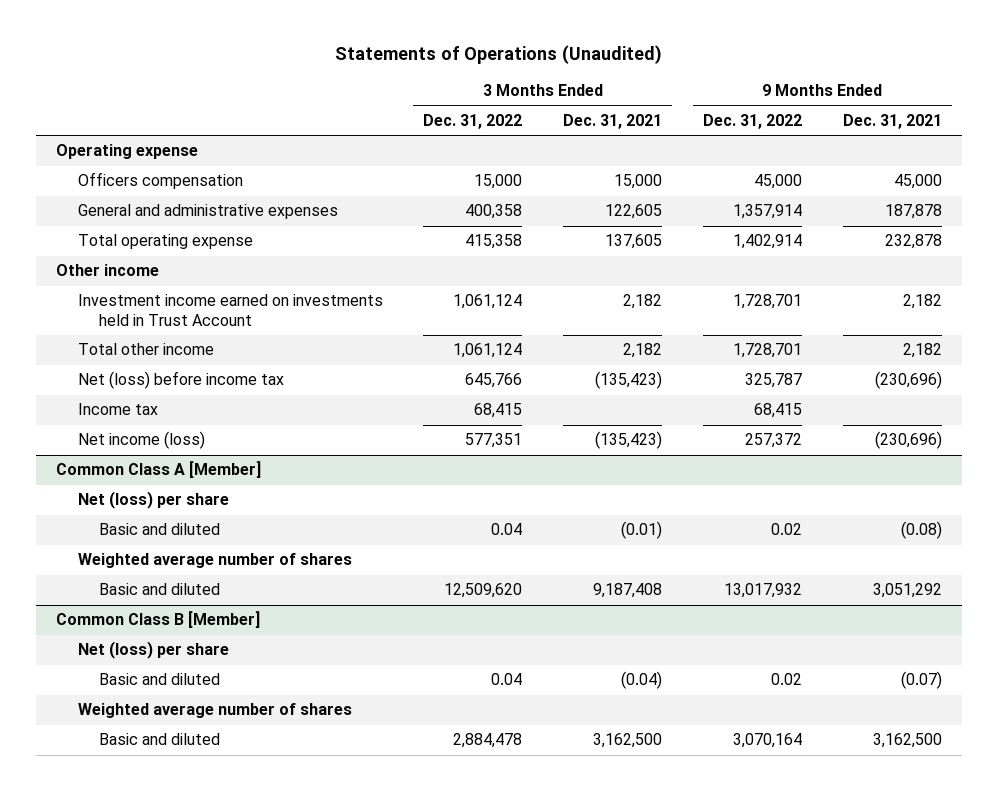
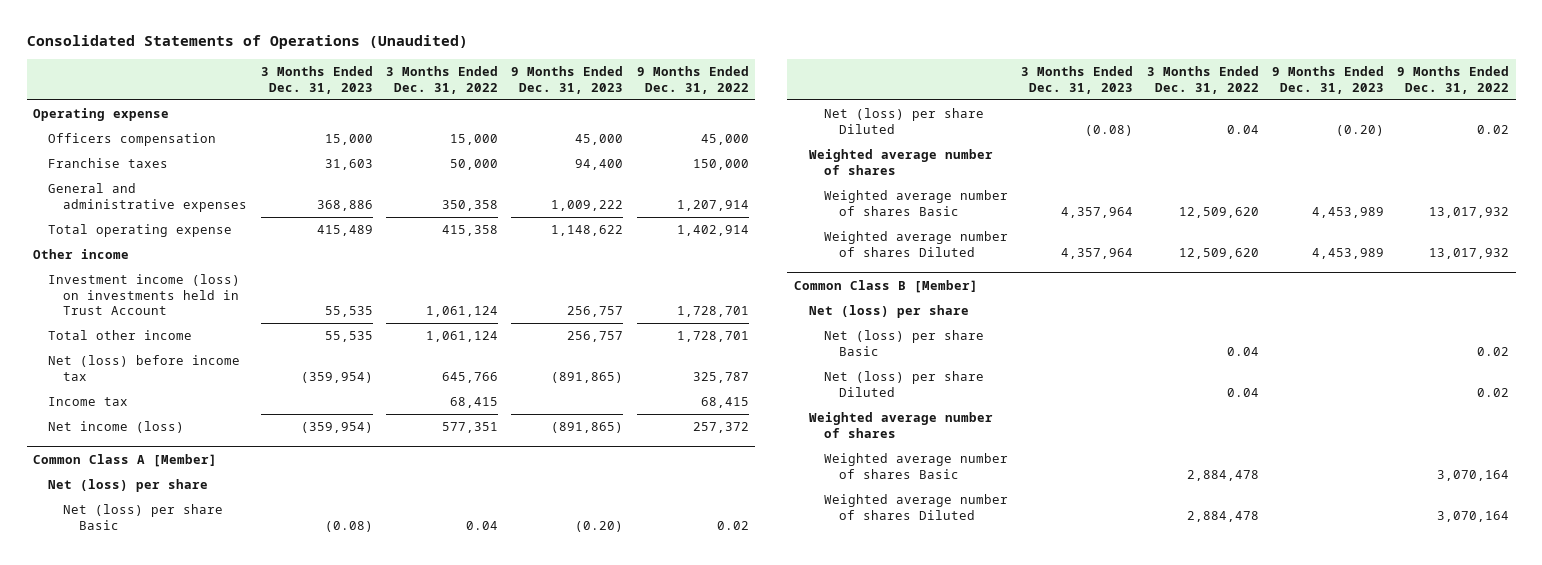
[334,45,662,65] Statements of Operations (Unaudited) -> [26,35,468,50] Consolidated Statements of Operations (Unaudited)
[563,114,663,130] Dec. 31, 2021 -> none
[842,114,942,130] Dec. 31, 2021 -> none
none -> [260,66,373,94] 3 Months Ended Dec. 31, 2023
none -> [511,66,624,94] 9 Months Ended Dec. 31, 2023
none -> [48,158,169,169] Franchise taxes
[465,204,523,220] 400,358 -> [442,199,499,211] 350,358
[732,204,802,220] 1,357,914 -> [676,199,749,211] 1,207,914
[77,294,383,326] Investment income earned on investments held in Trust Account -> [48,274,241,315] Investment income (loss) on investments held in Trust Account
[99,523,221,536] Basic and diluted -> [63,504,224,530] Net (loss) per share Basic
none -> [823,108,984,134] Net (loss) per share Diluted
[99,583,221,596] Basic and diluted -> [823,190,1008,216] Weighted average number of shares Basic
none -> [823,231,1008,257] Weighted average number of shares Diluted
[99,673,221,686] Basic and diluted -> [823,330,984,356] Net (loss) per share Basic
none -> [823,371,984,397] Net (loss) per share Diluted
[99,733,221,746] Basic and diluted -> [823,453,1008,479] Weighted average number of shares Basic
none -> [823,494,1008,520] Weighted average number of shares Diluted

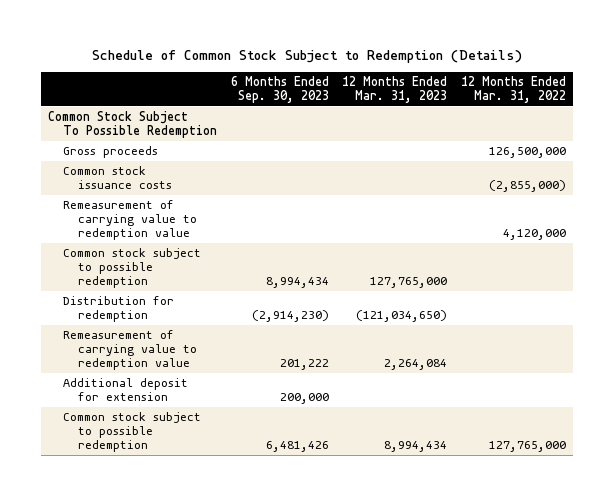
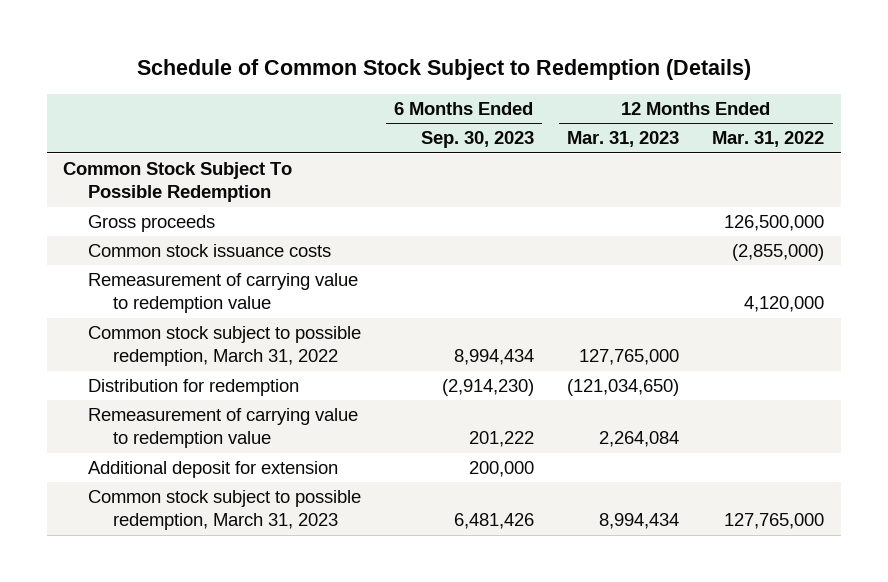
[62,248,201,289] Common stock subject to possible redemption -> [88,326,362,367] Common stock subject to possible redemption, March 31, 2022
[62,412,201,453] Common stock subject to possible redemption -> [88,490,362,531] Common stock subject to possible redemption, March 31, 2023

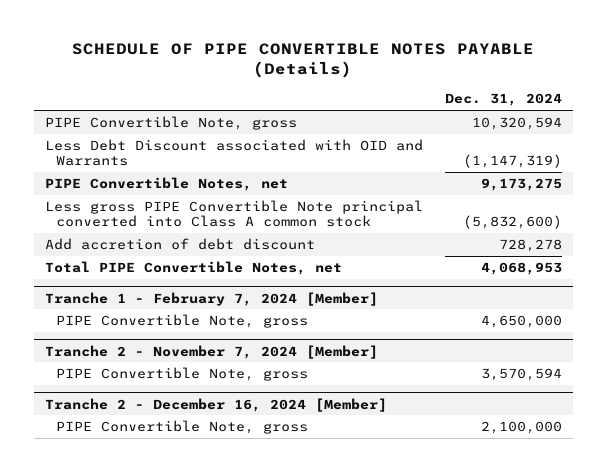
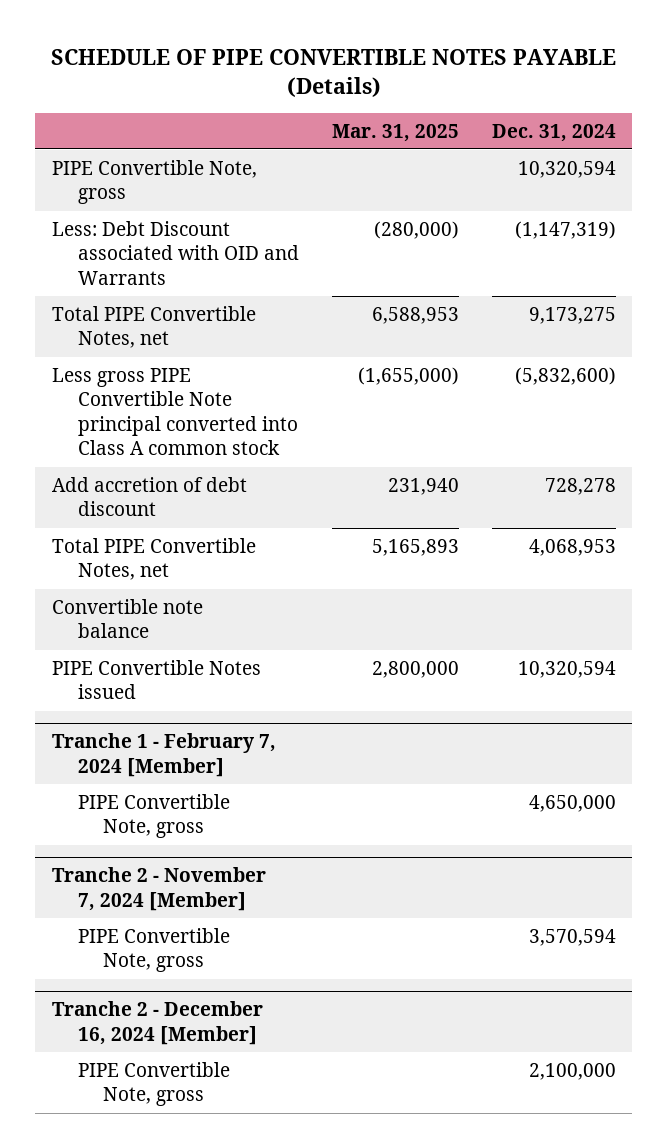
none -> [331,123,459,142] Mar. 31, 2025
[44,138,423,167] Less Debt Discount associated with OID and Warrants -> [51,220,299,285] Less: Debt Discount associated with OID and Warrants
[44,176,288,191] PIPE Convertible Notes, net -> [51,305,256,349] Total PIPE Convertible Notes, net
none -> [51,598,203,639] Convertible note balance
none -> [51,659,261,700] PIPE Convertible Notes issued

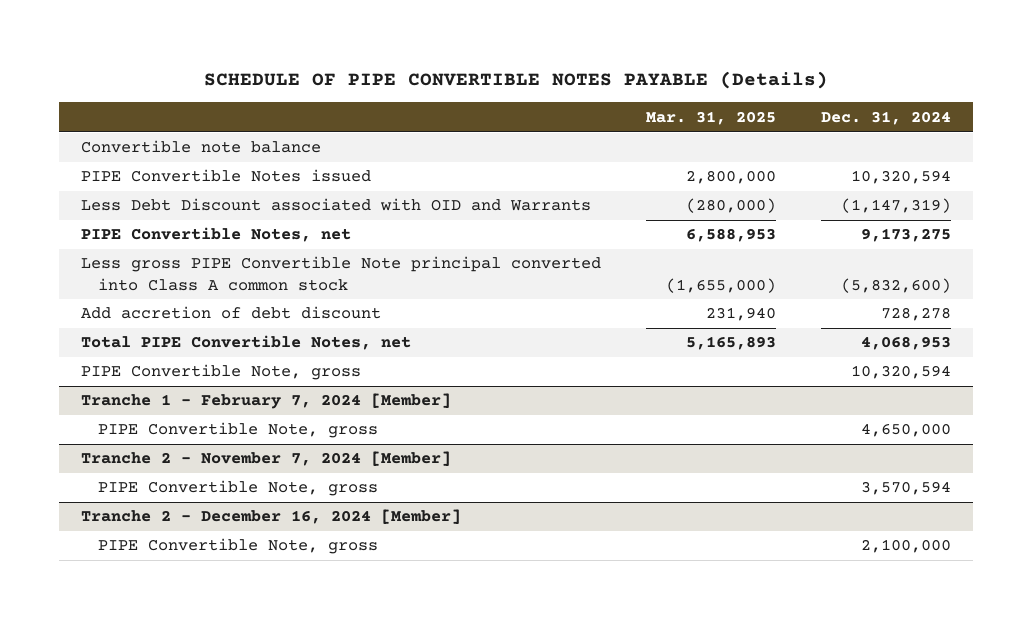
[51,598,203,639] Convertible note balance -> [81,140,322,154] Convertible note balance
[51,659,261,700] PIPE Convertible Notes issued -> [81,169,372,183] PIPE Convertible Notes issued
[51,220,299,285] Less: Debt Discount associated with OID and Warrants -> [81,198,592,212] Less Debt Discount associated with OID and Warrants
[51,305,256,349] Total PIPE Convertible Notes, net -> [81,227,352,243] PIPE Convertible Notes, net
[51,159,257,205] PIPE Convertible Note, gross -> [81,364,362,381] PIPE Convertible Note, gross

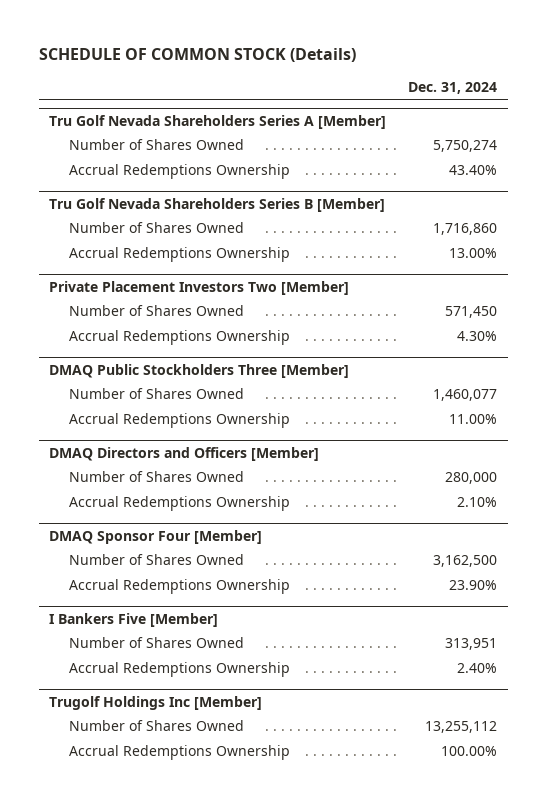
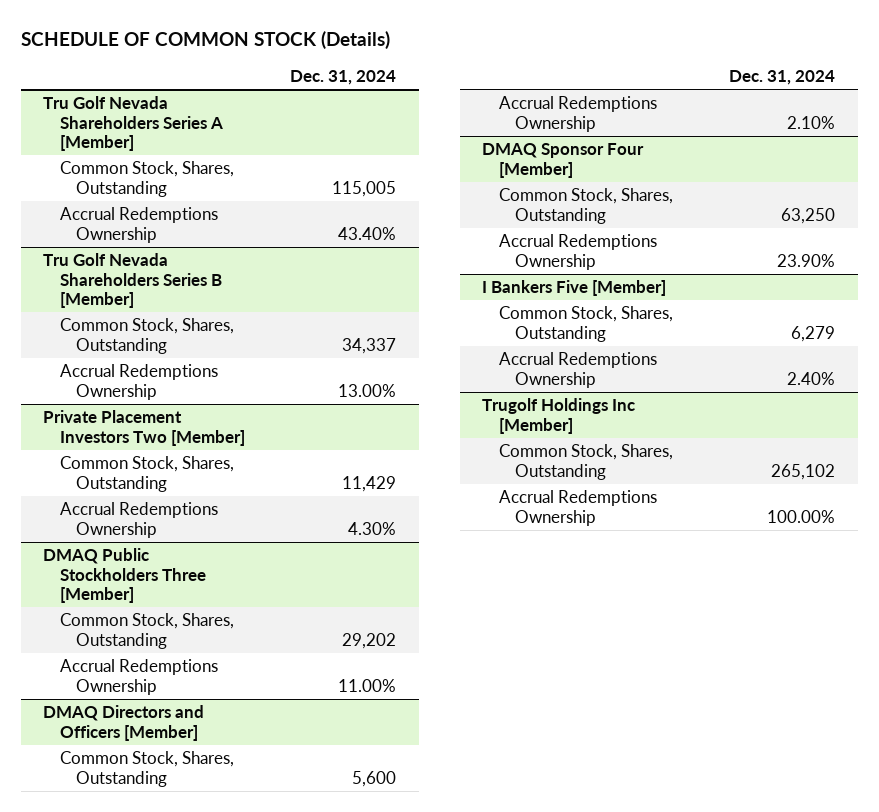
[68,139,244,151] Number of Shares Owned -> none
none -> [59,161,234,197] Common Stock, Shares, Outstanding
[68,222,244,234] Number of Shares Owned -> none
none -> [59,318,234,354] Common Stock, Shares, Outstanding
[68,305,244,317] Number of Shares Owned -> none
none -> [59,456,234,492] Common Stock, Shares, Outstanding
[68,388,244,400] Number of Shares Owned -> none
none -> [59,613,234,649] Common Stock, Shares, Outstanding
[68,471,244,483] Number of Shares Owned -> none
none -> [59,751,234,787] Common Stock, Shares, Outstanding
[68,554,244,566] Number of Shares Owned -> none
none -> [498,188,673,224] Common Stock, Shares, Outstanding
[68,637,244,649] Number of Shares Owned -> none
none -> [498,306,673,342] Common Stock, Shares, Outstanding
[68,720,244,732] Number of Shares Owned -> none
none -> [498,444,673,480] Common Stock, Shares, Outstanding

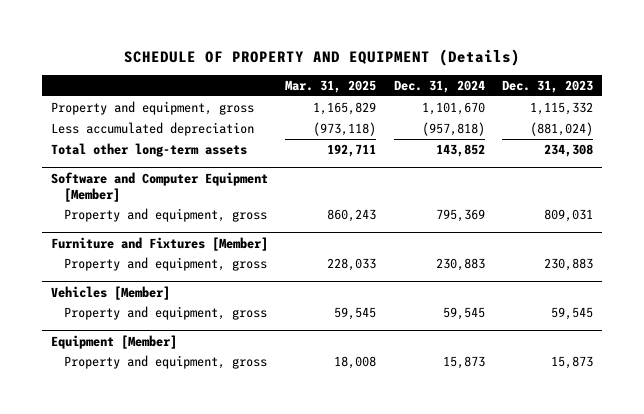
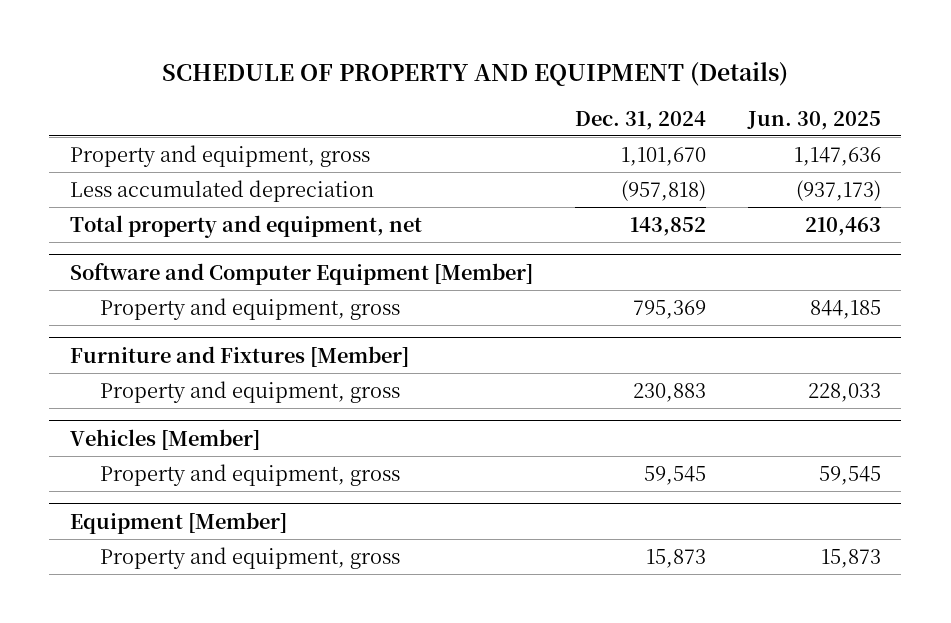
[285,79,377,93] Mar. 31, 2025 -> none
[502,79,594,93] Dec. 31, 2023 -> none
none -> [746,110,881,130] Jun. 30, 2025
[50,142,247,157] Total other long-term assets -> [70,214,423,238] Total property and equipment, net

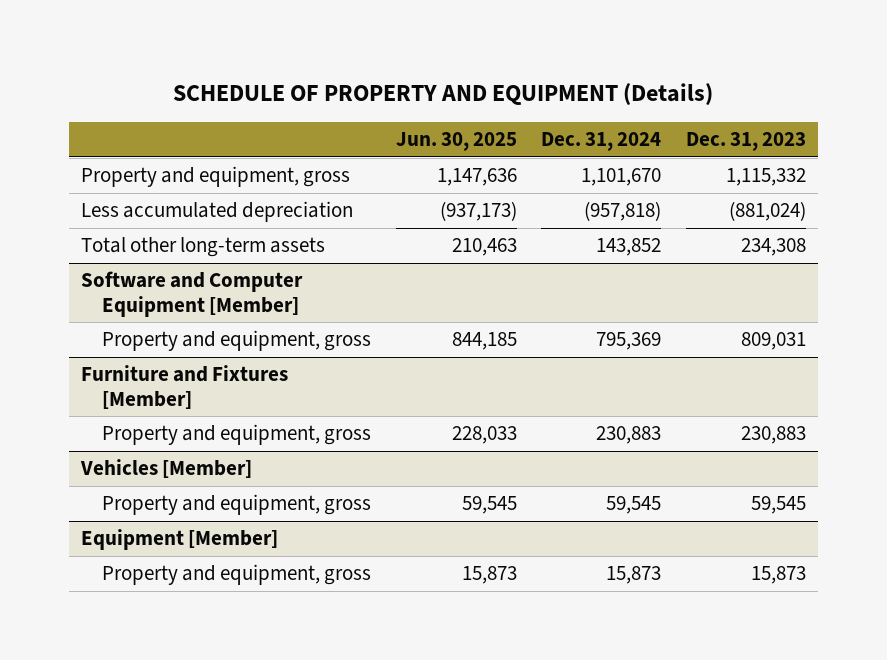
none -> [685,132,806,152] Dec. 31, 2023
[70,214,423,238] Total property and equipment, net -> [80,237,325,258] Total other long-term assets

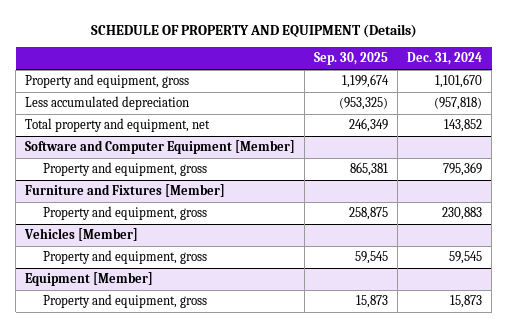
[395,132,517,152] Jun. 30, 2025 -> none
[685,132,806,152] Dec. 31, 2023 -> none
none -> [314,52,389,66] Sep. 30, 2025
[80,237,325,258] Total other long-term assets -> [25,118,211,133] Total property and equipment, net

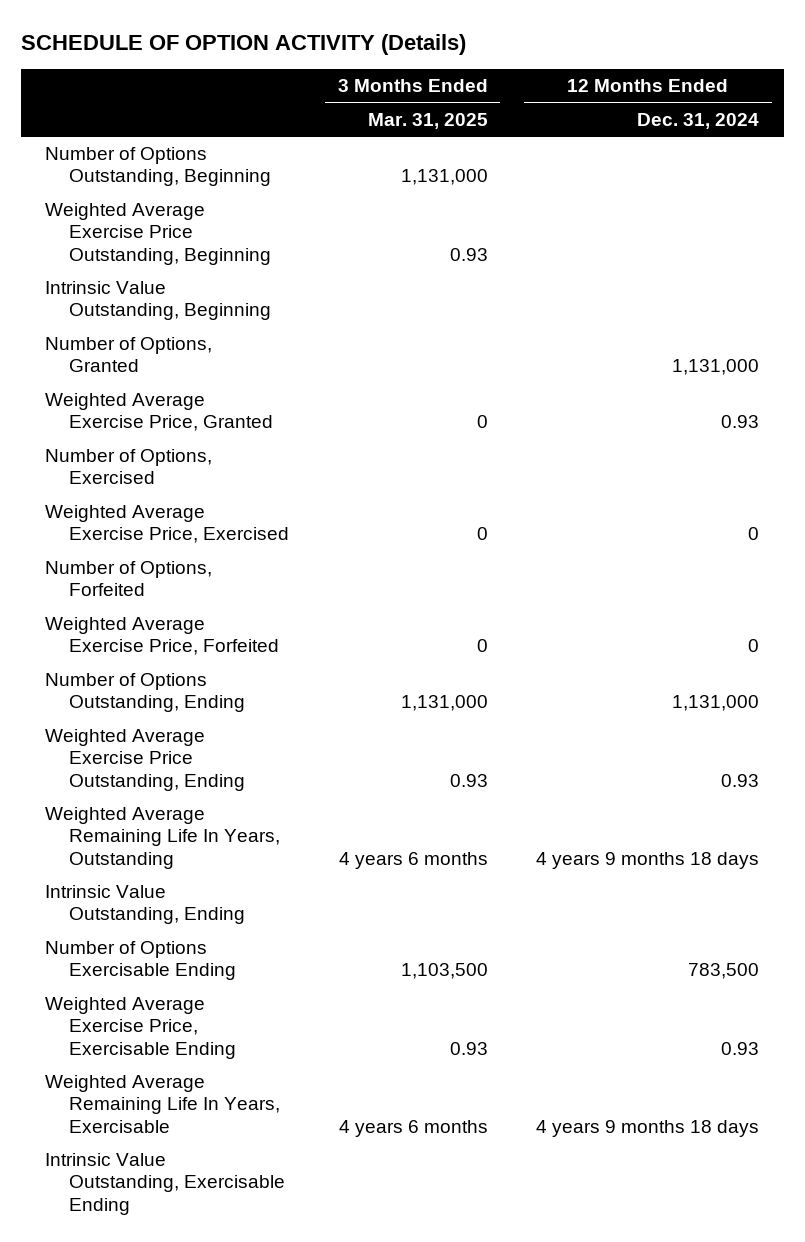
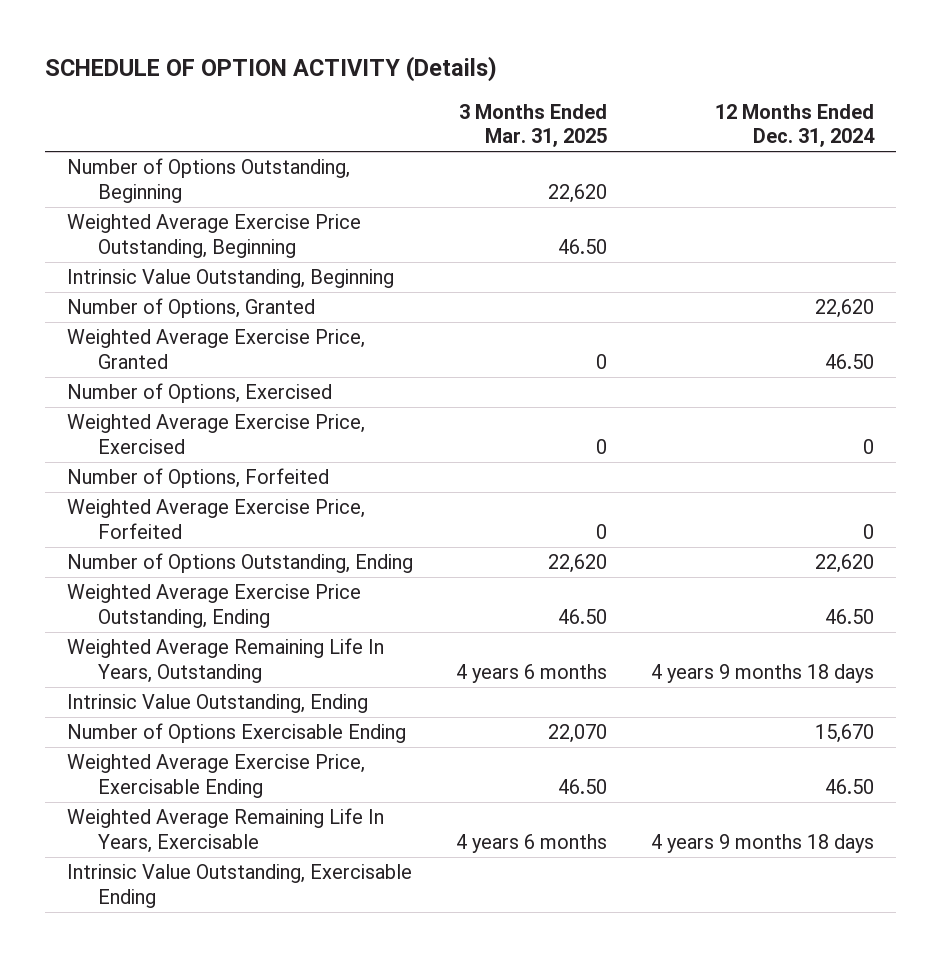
[400,169,488,186] 1,131,000 -> [548,183,608,203] 22,620
[449,247,488,261] 0.93 -> [558,238,608,254] 46.50
[672,359,760,376] 1,131,000 -> [814,299,874,319] 22,620
[721,415,760,429] 0.93 -> [824,353,874,369] 46.50
[400,695,488,712] 1,131,000 -> [548,554,608,574] 22,620
[672,695,760,712] 1,131,000 -> [814,554,874,574] 22,620
[449,773,488,787] 0.93 -> [558,608,608,624] 46.50
[721,773,760,787] 0.93 -> [824,608,874,624] 46.50
[400,963,488,980] 1,103,500 -> [548,724,608,744] 22,070
[688,963,760,980] 783,500 -> [814,724,874,744] 15,670
[449,1041,488,1055] 0.93 -> [558,778,608,794] 46.50
[721,1041,760,1055] 0.93 -> [824,778,874,794] 46.50

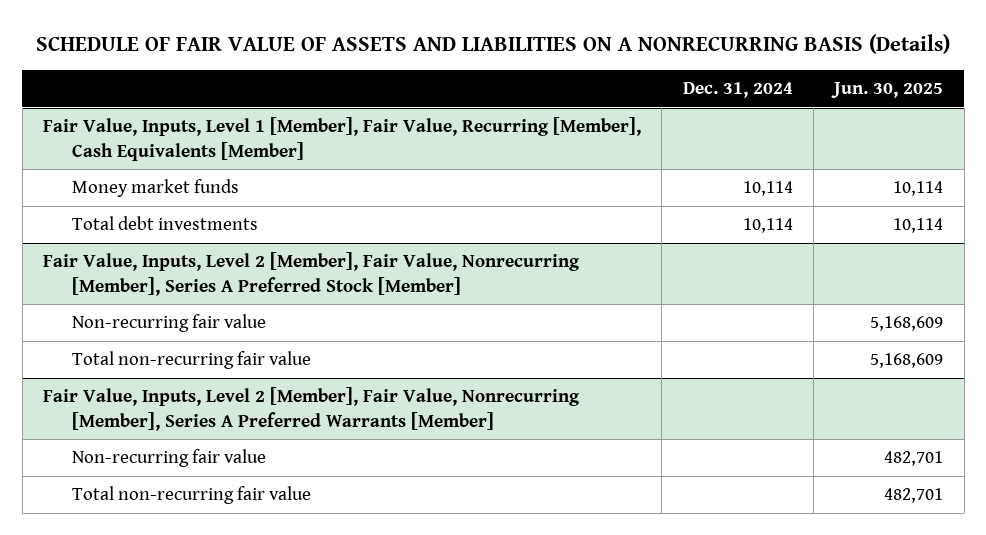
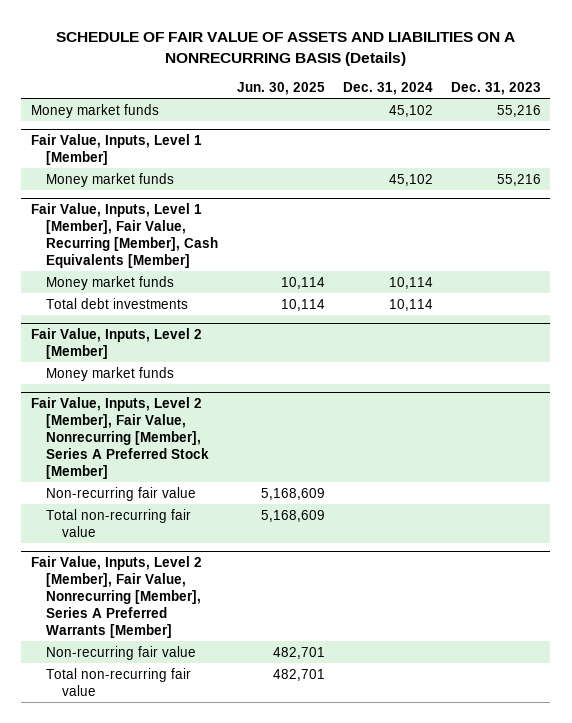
none -> [451,81,542,95] Dec. 31, 2023
none -> [30,103,159,118] Money market funds
none -> [30,134,202,165] Fair Value, Inputs, Level 1 [Member]
none -> [46,172,175,187] Money market funds
none -> [30,328,202,359] Fair Value, Inputs, Level 2 [Member]
none -> [46,366,175,381] Money market funds

